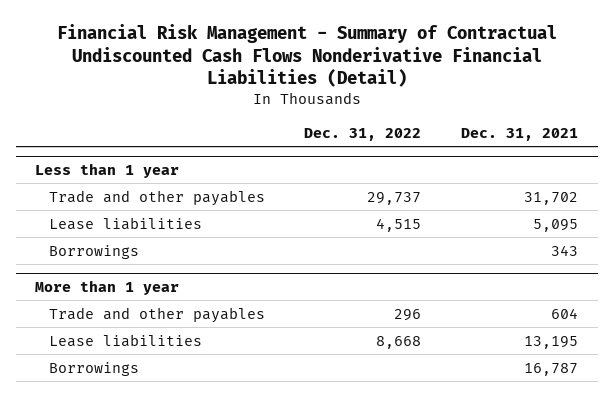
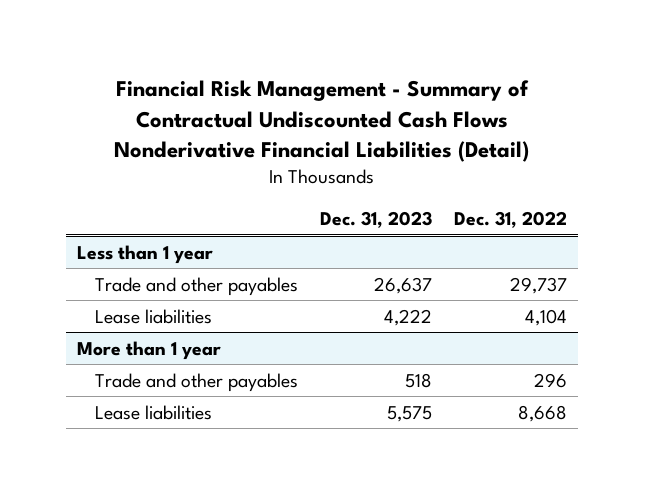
[460,127,578,141] Dec. 31, 2021 -> none
none -> [319,210,432,228] Dec. 31, 2023
[49,244,140,259] Borrowings -> none
[376,217,422,232] 4,515 -> [525,308,568,326] 4,104
[49,361,140,376] Borrowings -> none

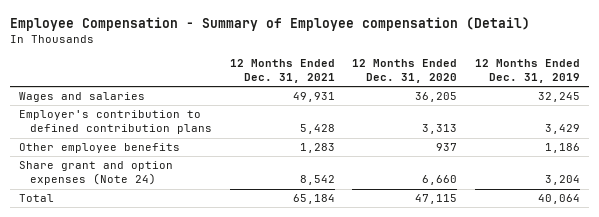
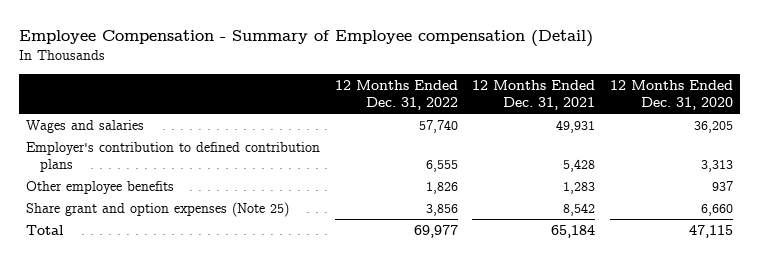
[474,58,580,84] 12 Months Ended Dec. 31, 2019 -> none
none -> [334,80,458,110] 12 Months Ended Dec. 31, 2022
[19,161,174,186] Share grant and option expenses (Note 24) -> [26,202,290,218] Share grant and option expenses (Note 25)

